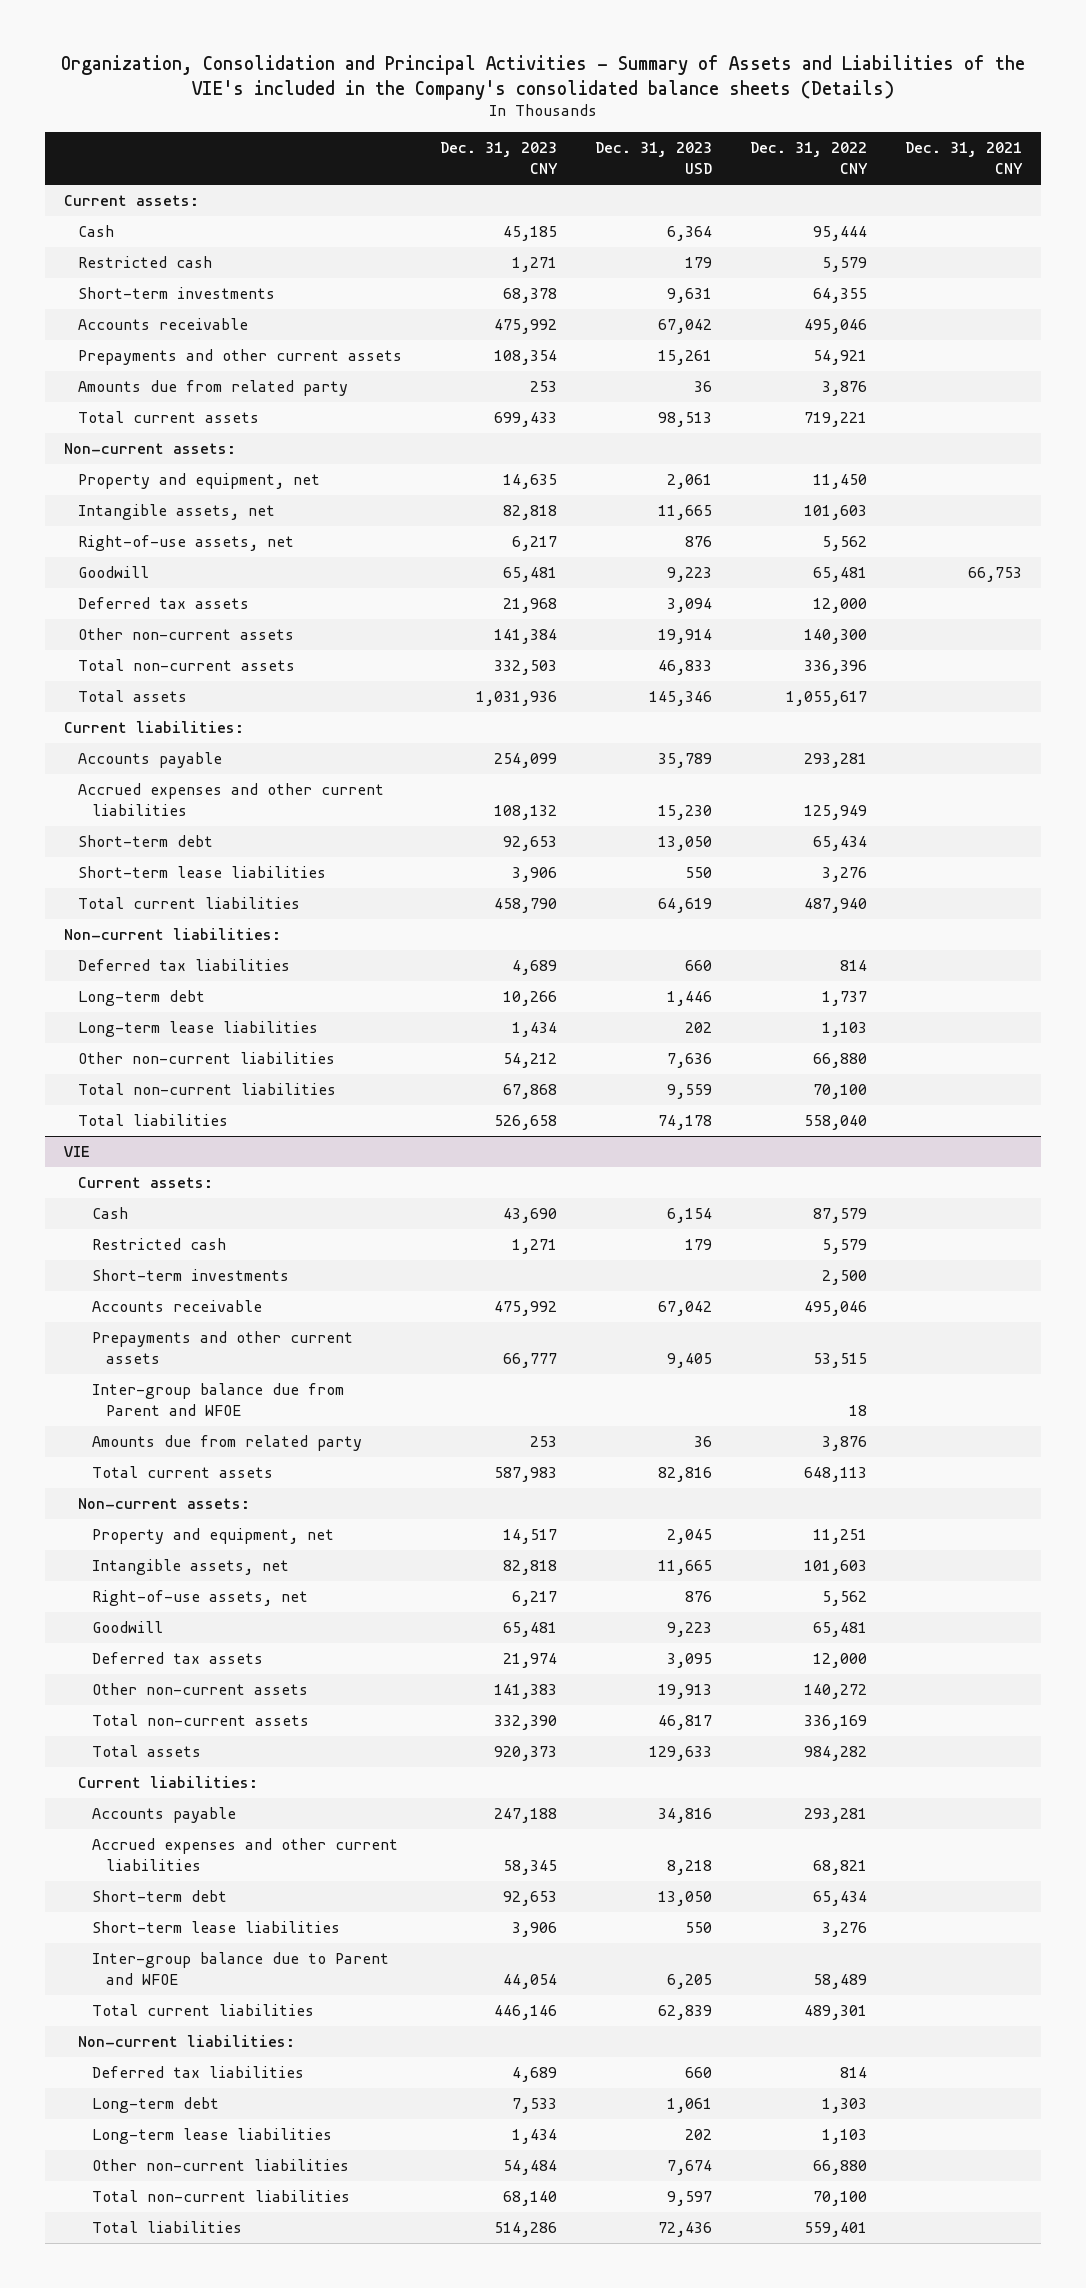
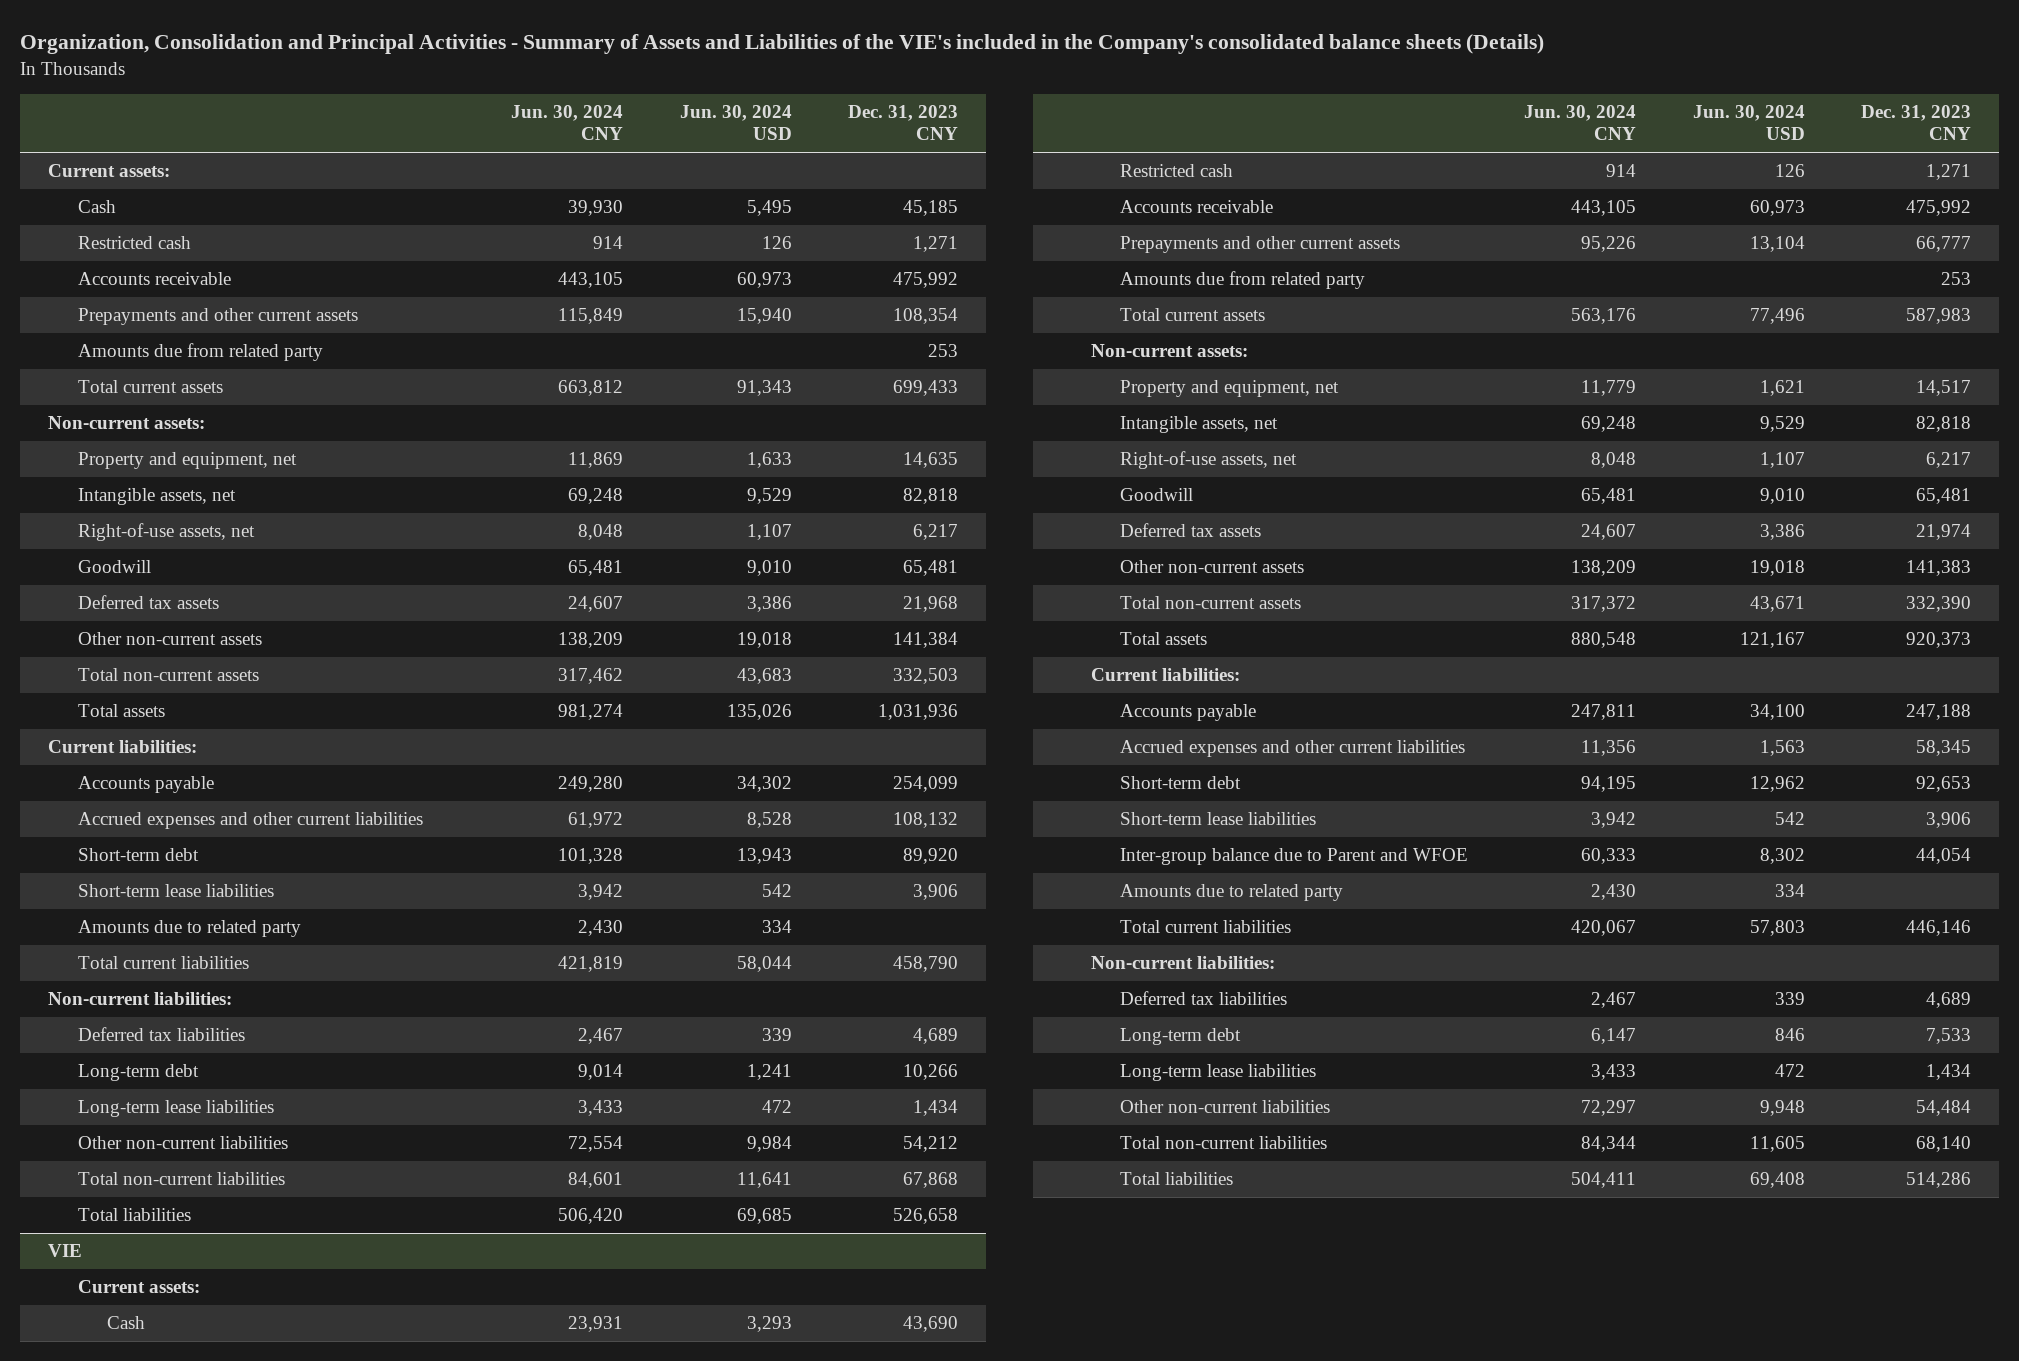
[595,142,713,175] Dec. 31, 2023 USD -> none
[750,142,869,175] Dec. 31, 2022 CNY -> none
[905,142,1024,175] Dec. 31, 2021 CNY -> none
none -> [511,104,624,141] Jun. 30, 2024 CNY
none -> [679,104,792,141] Jun. 30, 2024 USD
[77,287,275,300] Short-term investments -> none
[503,836,558,852] 92,653 -> [902,848,958,865] 89,920
none -> [77,920,301,938] Amounts due to related party
[92,1269,290,1282] Short-term investments -> none
[92,1383,345,1416] Inter-group balance due from Parent and WFOE -> none
none -> [1119,884,1343,902] Amounts due to related party

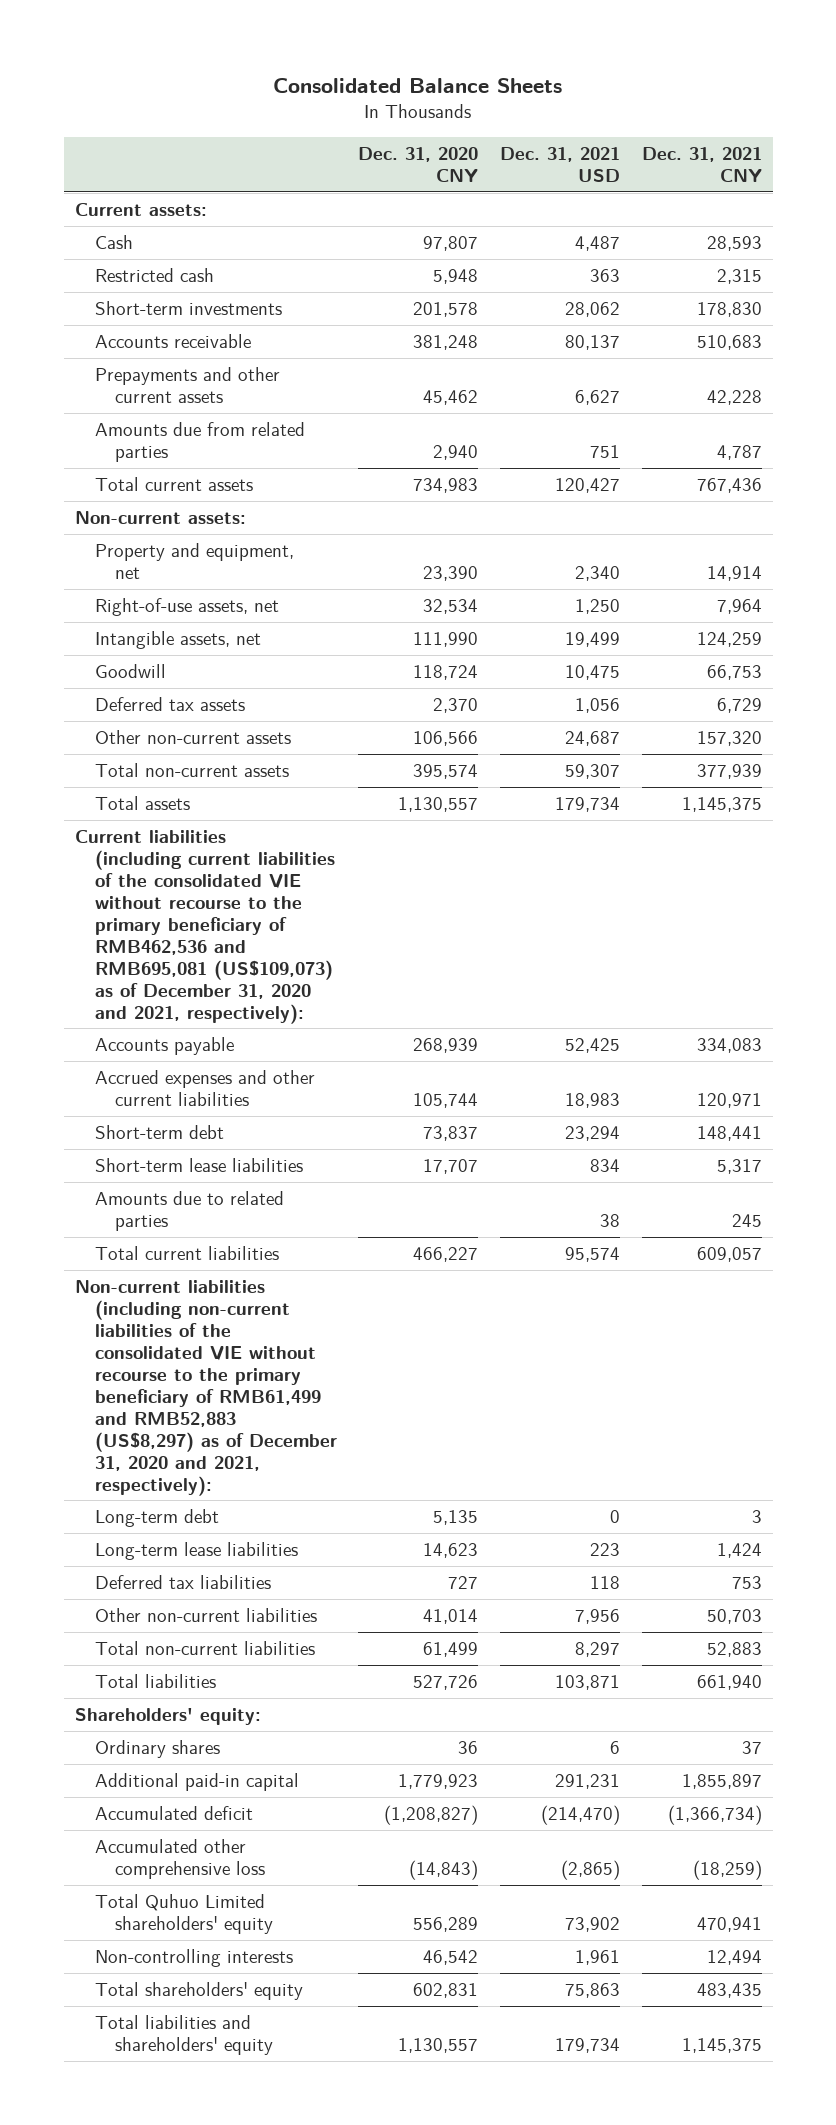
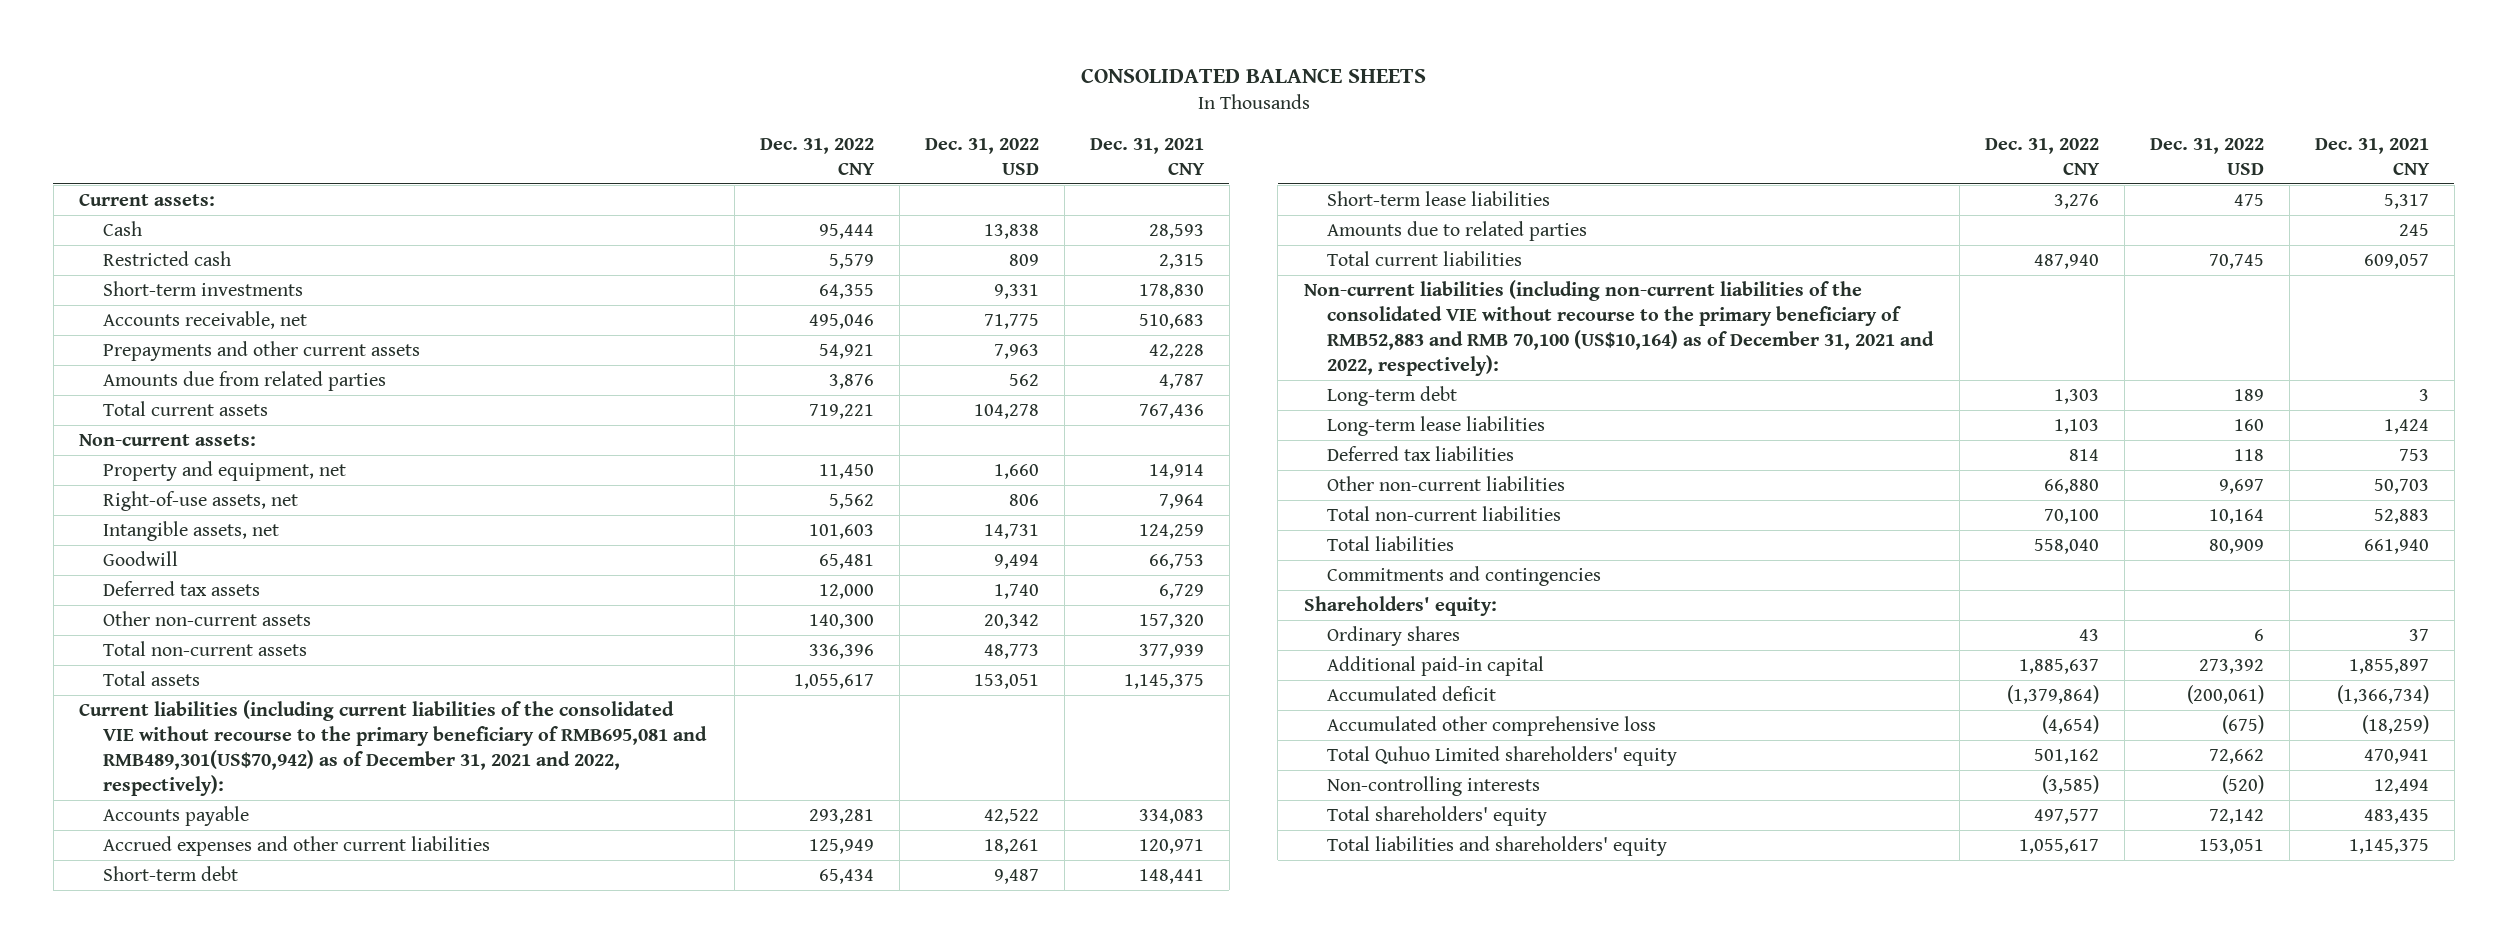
[273,77,563,93] Consolidated Balance Sheets -> [1080,68,1426,84] CONSOLIDATED BALANCE SHEETS
[358,147,479,183] Dec. 31, 2020 CNY -> none
[500,147,621,183] Dec. 31, 2021 USD -> none
none -> [759,137,875,175] Dec. 31, 2022 CNY
none -> [924,137,1039,175] Dec. 31, 2022 USD
[94,333,251,348] Accounts receivable -> [102,311,307,330] Accounts receivable, net
[74,829,335,1024] Current liabilities (including current liabilities of the consolidated VIE without recourse to the primary beneficiary of RMB462,536 and RMB695,081 (US$109,073) as of December 31, 2020 and 2021, respectively): -> [78,700,707,797] Current liabilities (including current liabilities of the consolidated VIE without recourse to the primary beneficiary of RMB695,081 and RMB489,301(US$70,942) as of December 31, 2021 and 2022, respectively):
[74,1279,337,1496] Non-current liabilities (including non-current liabilities of the consolidated VIE without recourse to the primary beneficiary of RMB61,499 and RMB52,883 (US$8,297) as of December 31, 2020 and 2021, respectively): -> [1303,280,1935,377] Non-current liabilities (including non-current liabilities of the consolidated VIE without recourse to the primary beneficiary of RMB52,883 and RMB 70,100 (US$10,164) as of December 31, 2021 and 2022, respectively):
none -> [1327,566,1602,587] Commitments and contingencies

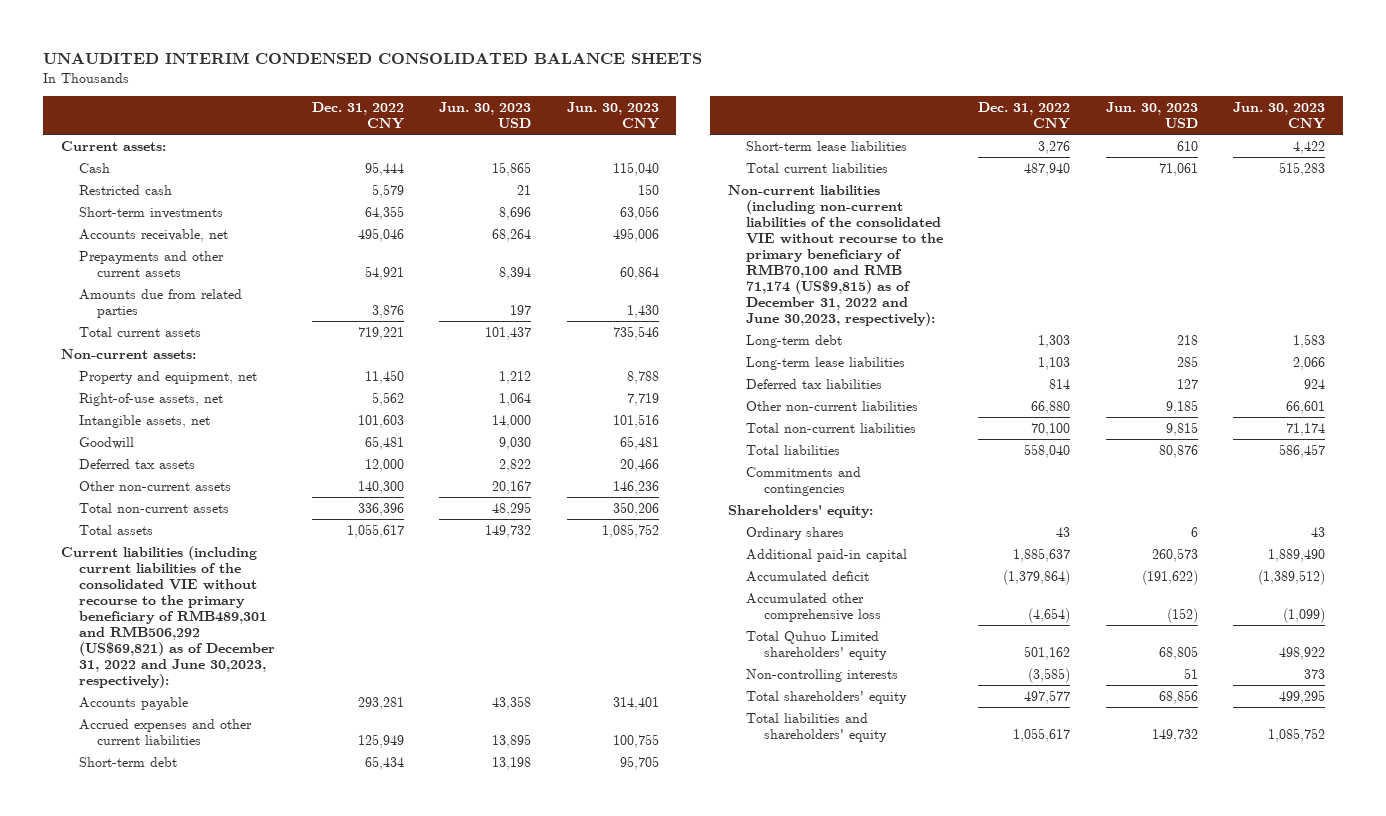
[1080,68,1426,84] CONSOLIDATED BALANCE SHEETS -> [43,52,703,65] UNAUDITED INTERIM CONDENSED CONSOLIDATED BALANCE SHEETS
[924,137,1039,175] Dec. 31, 2022 USD -> none
[1089,137,1205,175] Dec. 31, 2021 CNY -> none
none -> [439,101,532,129] Jun. 30, 2023 USD
none -> [566,101,659,130] Jun. 30, 2023 CNY
[78,700,707,797] Current liabilities (including current liabilities of the consolidated VIE without recourse to the primary beneficiary of RMB695,081 and RMB489,301(US$70,942) as of December 31, 2021 and 2022, respectively): -> [61,545,276,688] Current liabilities (including current liabilities of the consolidated VIE without recourse to the primary beneficiary of RMB489,301 and RMB506,292 (US$69,821) as of December 31, 2022 and June 30,2023, respectively):
[1327,221,1588,242] Amounts due to related parties -> none
[1303,280,1935,377] Non-current liabilities (including non-current liabilities of the consolidated VIE without recourse to the primary beneficiary of RMB52,883 and RMB 70,100 (US$10,164) as of December 31, 2021 and 2022, respectively): -> [727,184,944,326] Non-current liabilities (including non-current liabilities of the consolidated VIE without recourse to the primary beneficiary of RMB70,100 and RMB 71,174 (US$9,815) as of December 31, 2022 and June 30,2023, respectively):

